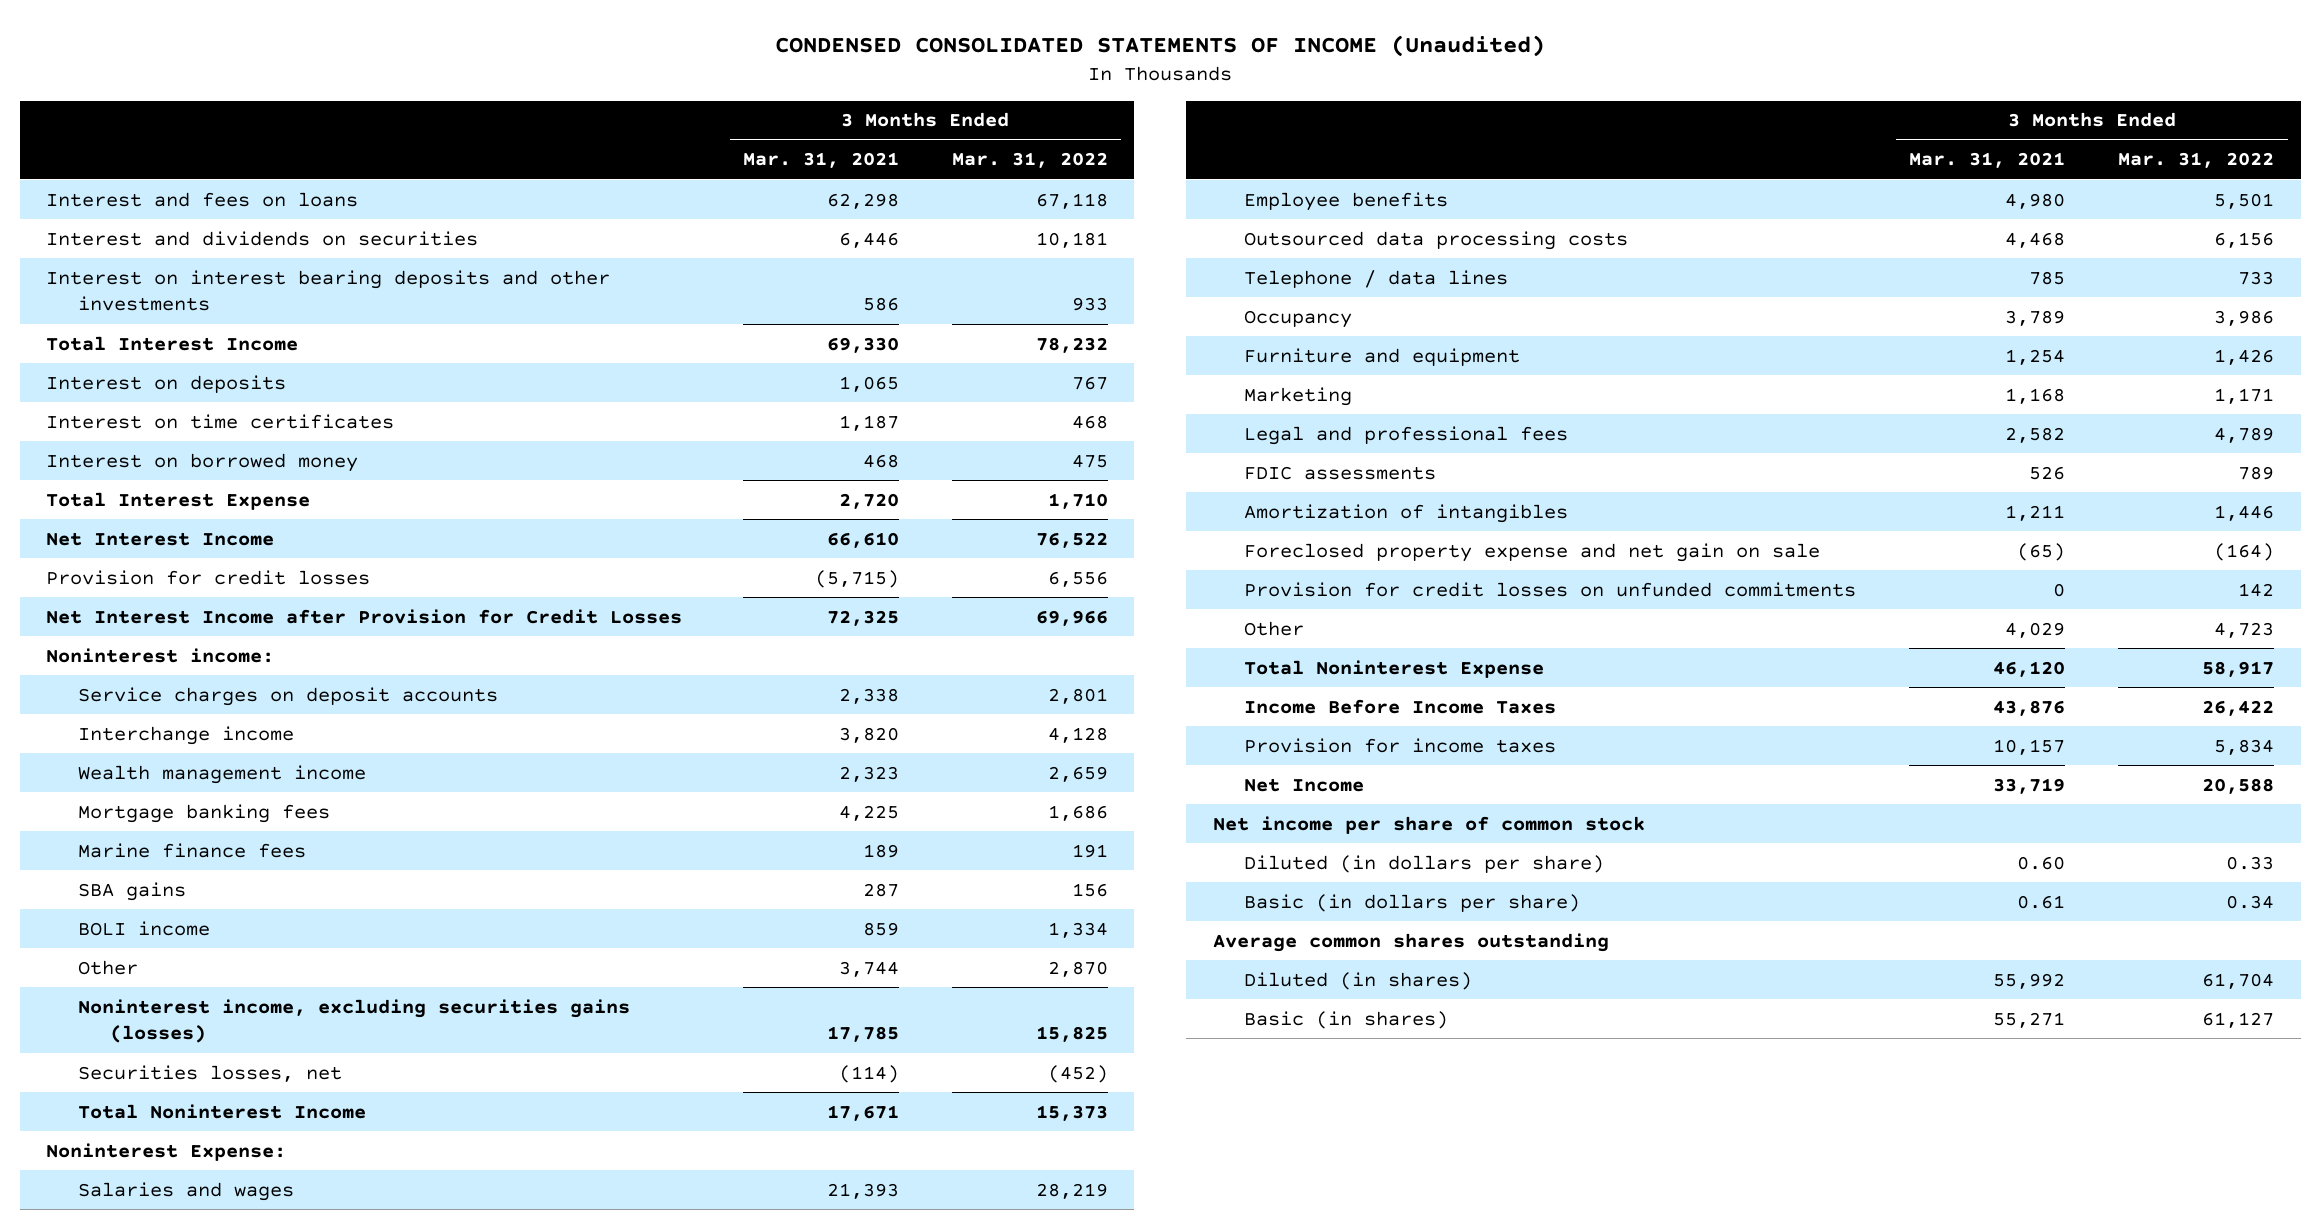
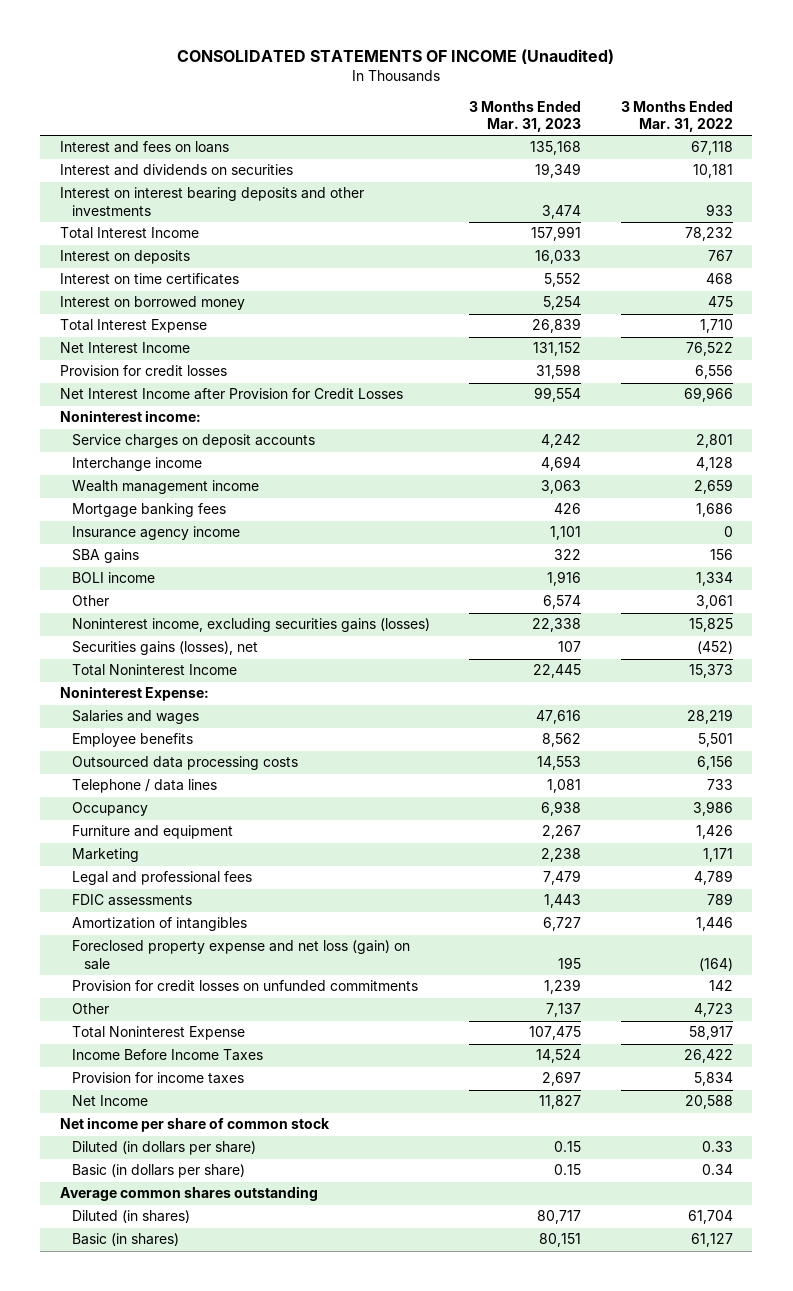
[775,34,1546,57] CONDENSED CONSOLIDATED STATEMENTS OF INCOME (Unaudited) -> [177,49,615,65] CONSOLIDATED STATEMENTS OF INCOME (Unaudited)
[742,152,899,169] Mar. 31, 2021 -> none
none -> [469,100,582,133] 3 Months Ended Mar. 31, 2023
[78,842,307,858] Marine finance fees -> none
none -> [72,526,241,541] Insurance agency income
[1047,960,1108,977] 2,870 -> [695,595,733,610] 3,061
[78,1064,343,1082] Securities losses, net -> [72,641,259,656] Securities gains (losses), net
[1244,542,1821,562] Foreclosed property expense and net gain on sale -> [72,940,411,970] Foreclosed property expense and net loss (gain) on sale

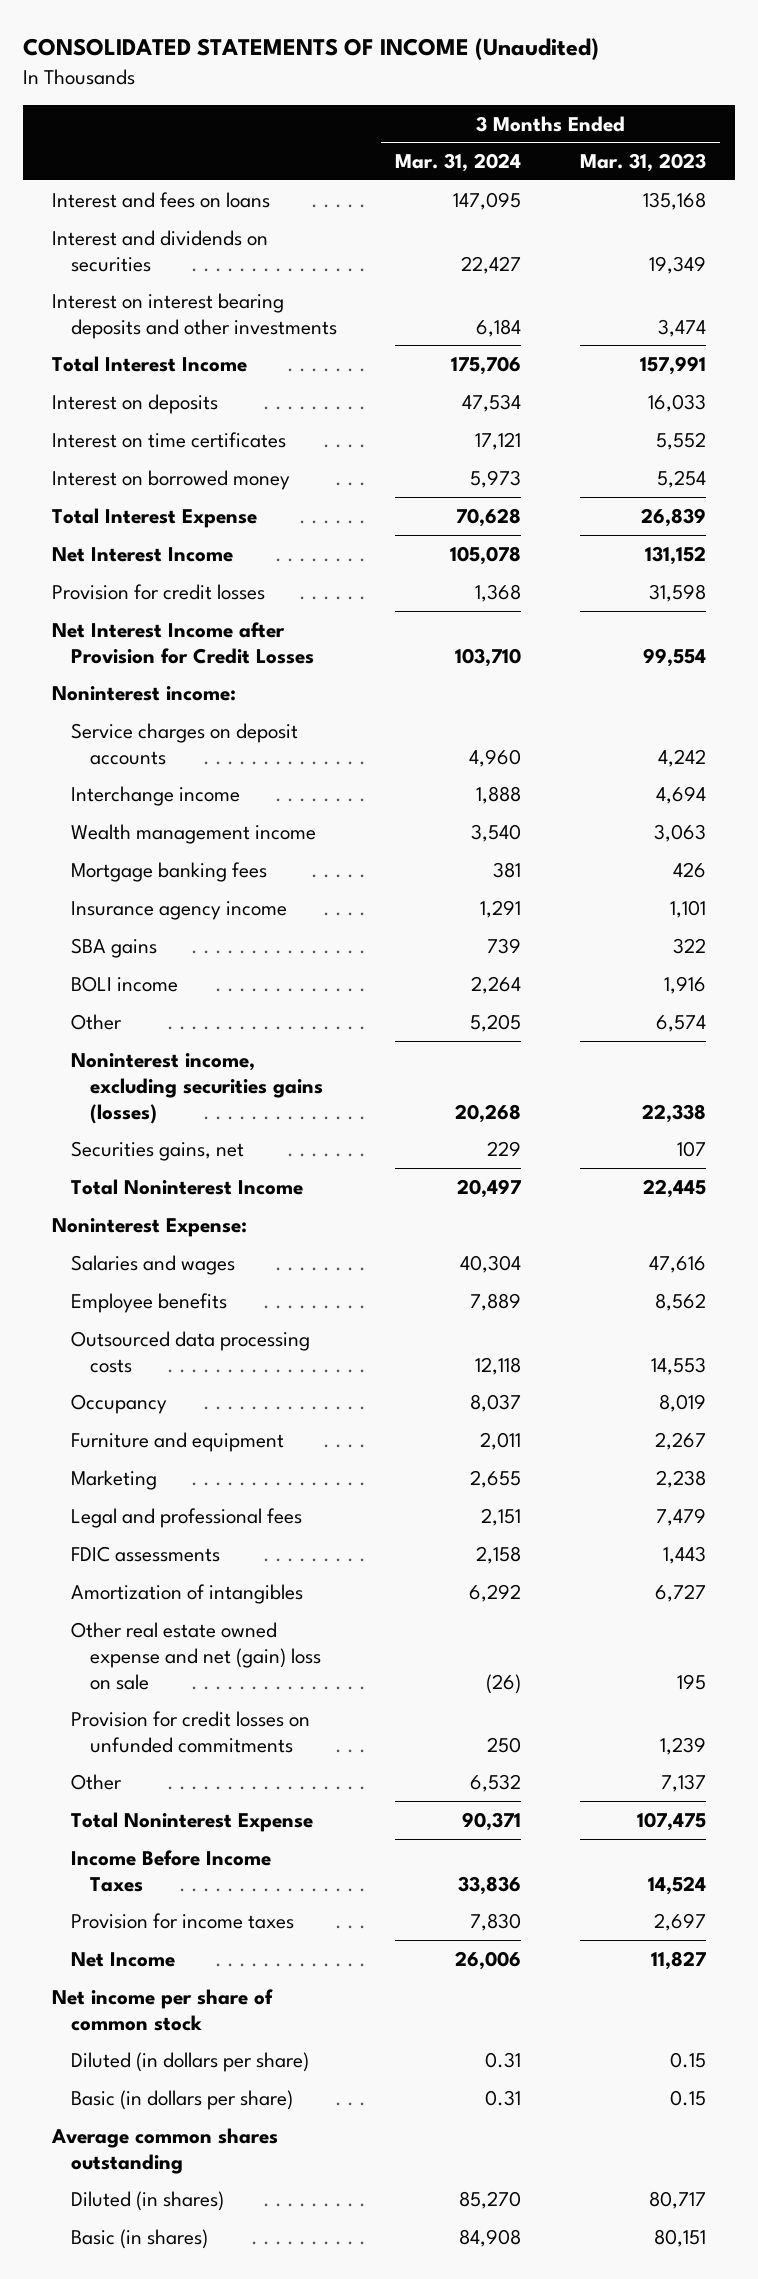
[620,100,733,133] 3 Months Ended Mar. 31, 2022 -> none
none -> [395,153,522,173] Mar. 31, 2024
[72,641,259,656] Securities gains (losses), net -> [70,1140,244,1161] Securities gains, net
[72,779,218,794] Telephone / data lines -> none
[541,801,582,817] 6,938 -> [658,1393,706,1412] 8,019
[72,940,411,970] Foreclosed property expense and net loss (gain) on sale -> [70,1621,321,1690] Other real estate owned expense and net (gain) loss on sale

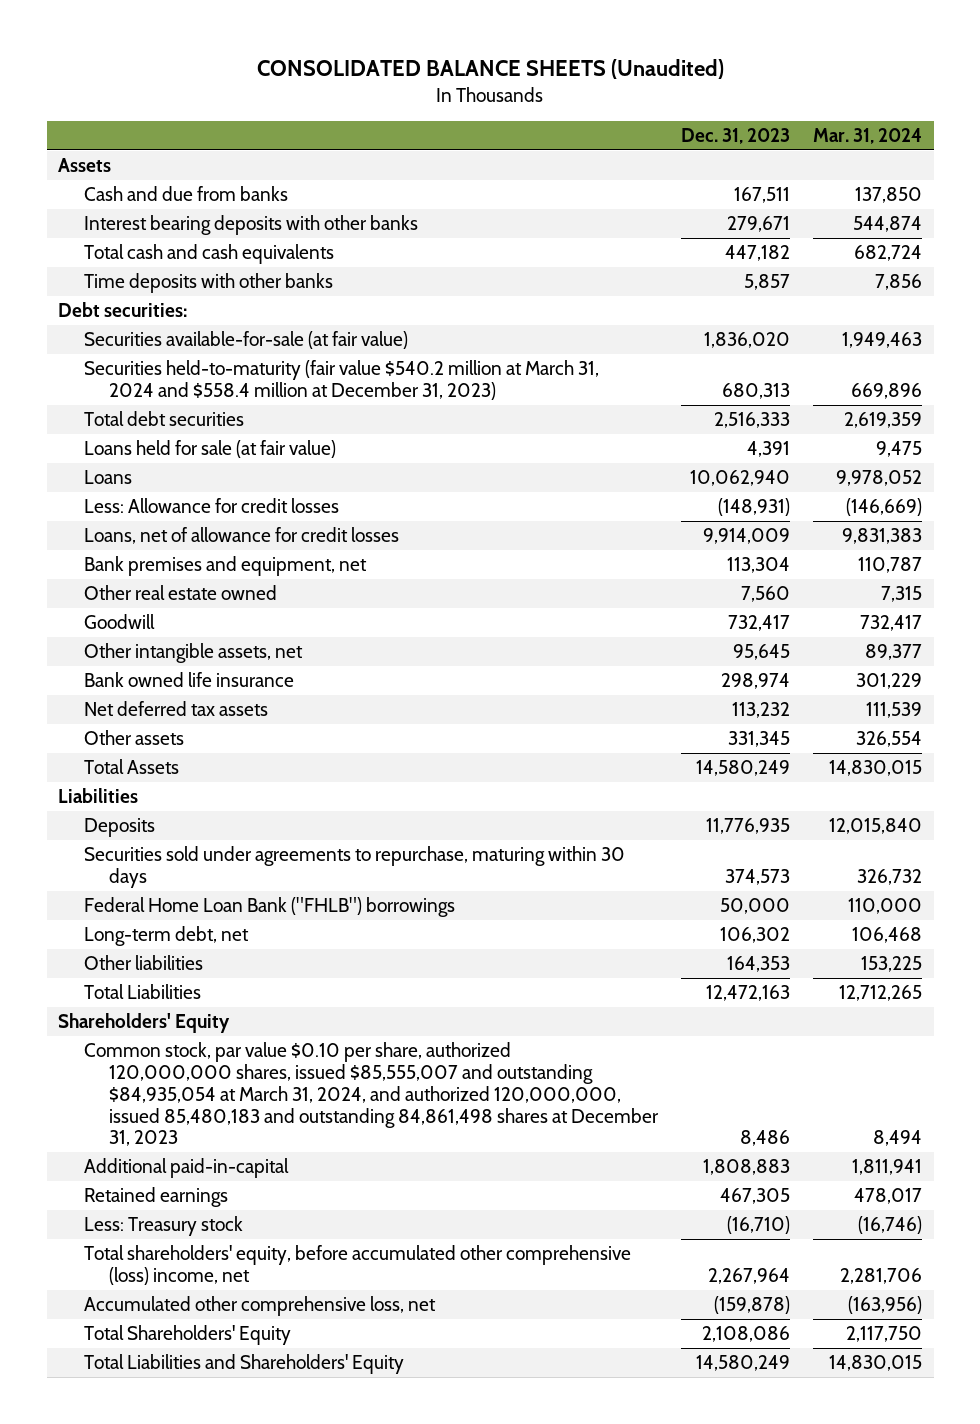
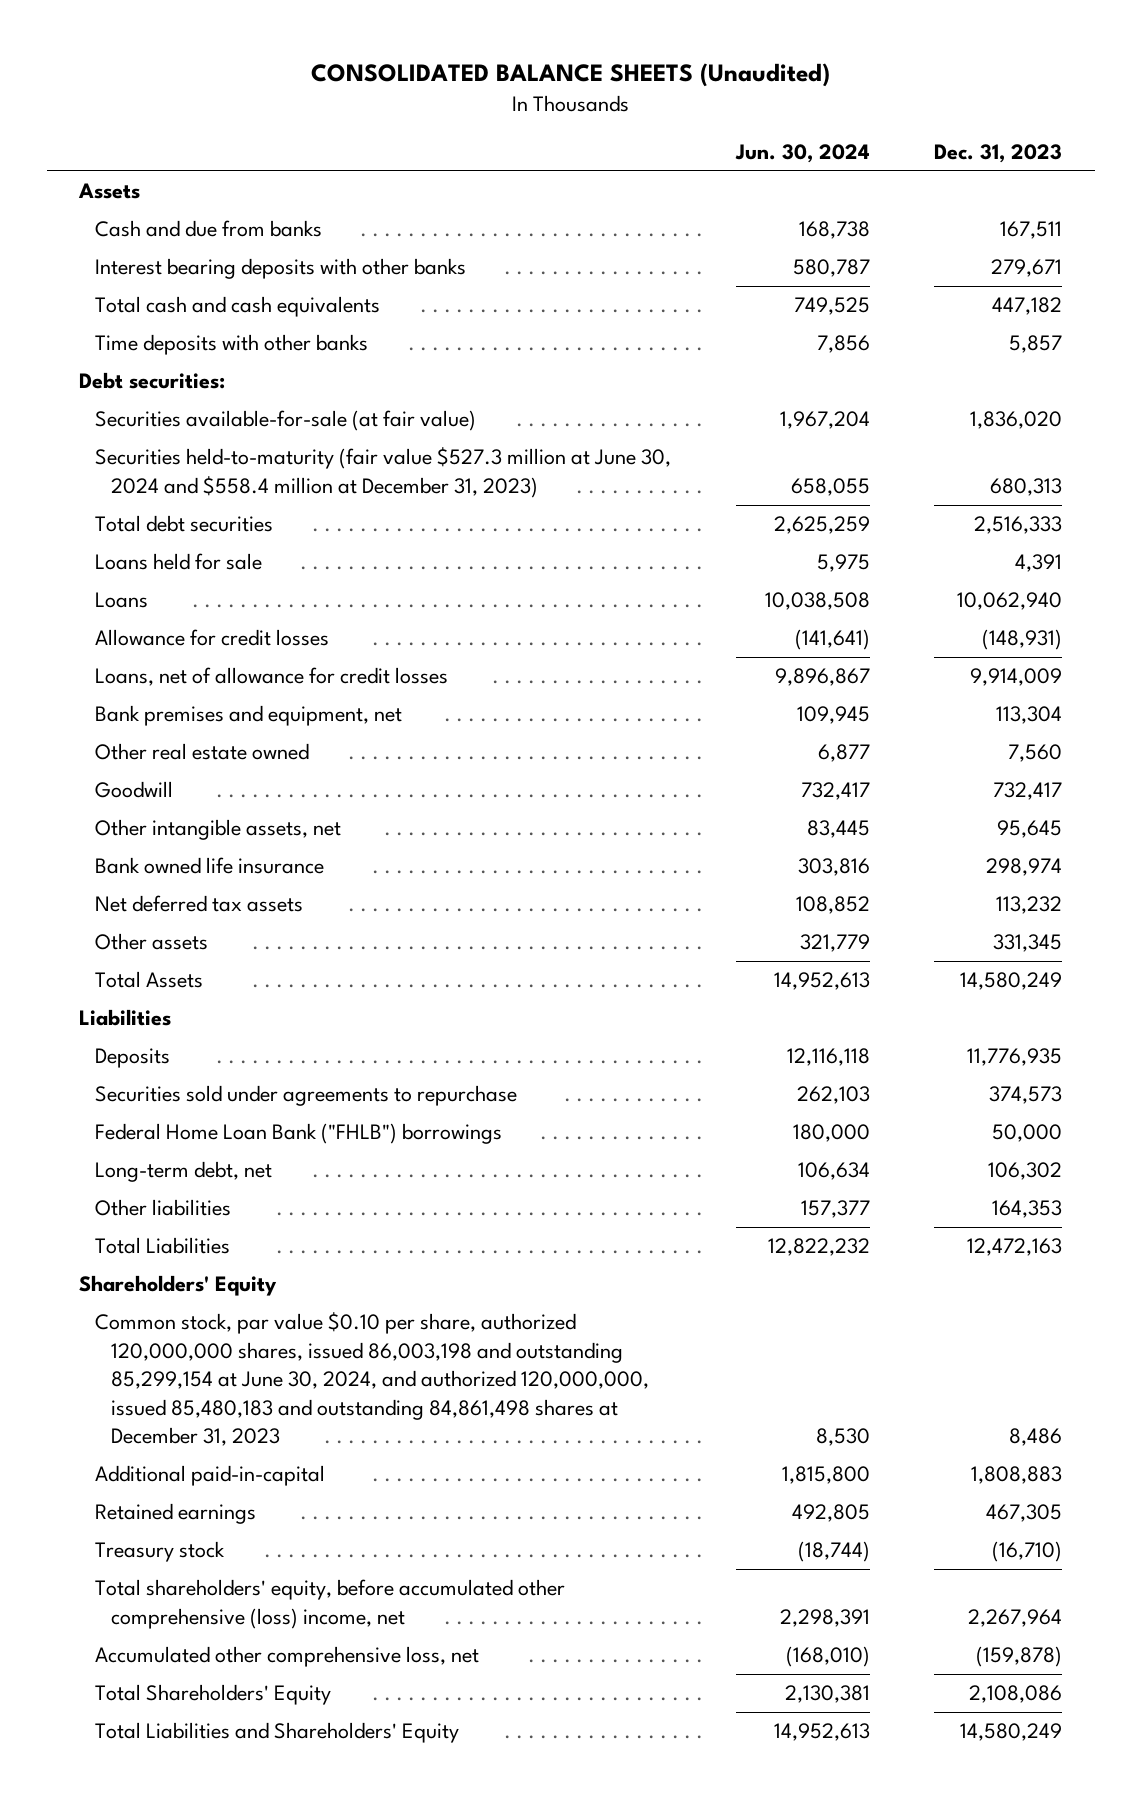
[813,127,923,144] Mar. 31, 2024 -> none
none -> [734,143,870,163] Jun. 30, 2024
[83,360,599,400] Securities held-to-maturity (fair value $540.2 million at March 31, 2024 and $558.4 million at December 31, 2023) -> [94,447,671,498] Securities held-to-maturity (fair value $527.3 million at June 30, 2024 and $558.4 million at December 31, 2023)
[83,440,336,459] Loans held for sale (at fair value) -> [94,553,262,571] Loans held for sale
[83,498,339,514] Less: Allowance for credit losses -> [94,629,329,647] Allowance for credit losses
[83,846,625,888] Securities sold under agreements to repurchase, maturing within 30 days -> [94,1085,517,1107] Securities sold under agreements to repurchase
[83,1042,660,1147] Common stock, par value $0.10 per share, authorized 120,000,000 shares, issued $85,555,007 and outstanding $84,935,054 at March 31, 2024, and authorized 120,000,000, issued 85,480,183 and outstanding 84,861,498 shares at December 31, 2023 -> [94,1312,649,1447] Common stock, par value $0.10 per share, authorized 120,000,000 shares, issued 86,003,198 and outstanding 85,299,154 at June 30, 2024, and authorized 120,000,000, issued 85,480,183 and outstanding 84,861,498 shares at December 31, 2023
[83,1216,243,1237] Less: Treasury stock -> [94,1541,225,1563] Treasury stock

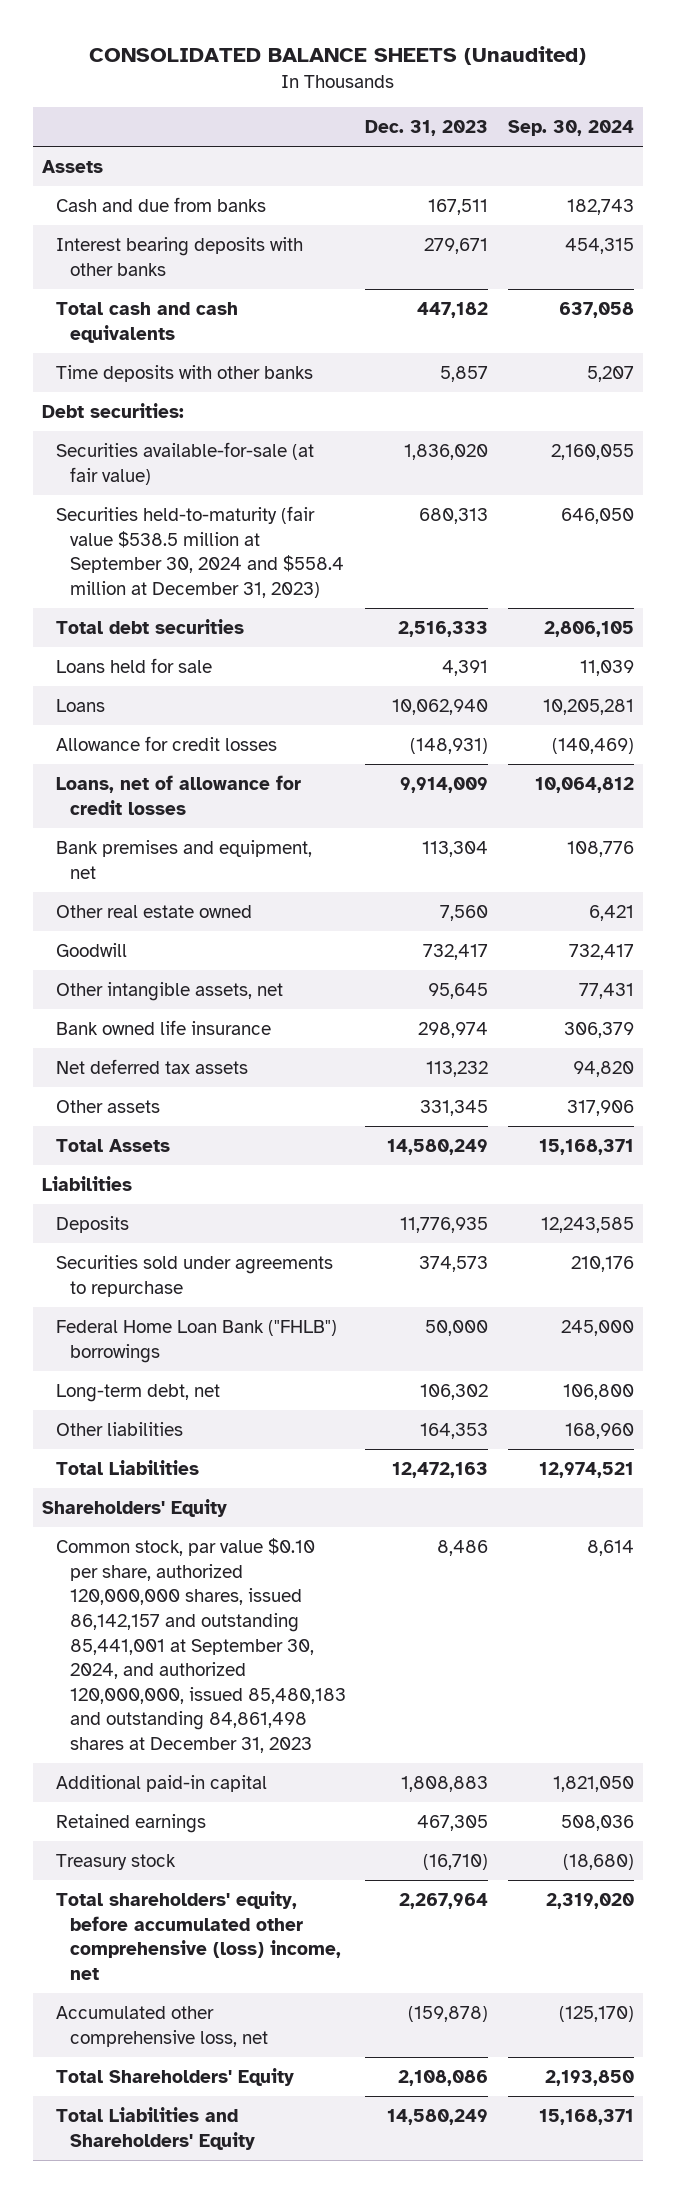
[734,143,870,163] Jun. 30, 2024 -> none
none -> [507,120,634,137] Sep. 30, 2024
[94,447,671,498] Securities held-to-maturity (fair value $527.3 million at June 30, 2024 and $558.4 million at December 31, 2023) -> [56,506,345,598] Securities held-to-maturity (fair value $538.5 million at September 30, 2024 and $558.4 million at December 31, 2023)
[94,1312,649,1447] Common stock, par value $0.10 per share, authorized 120,000,000 shares, issued 86,003,198 and outstanding 85,299,154 at June 30, 2024, and authorized 120,000,000, issued 85,480,183 and outstanding 84,861,498 shares at December 31, 2023 -> [56,1538,347,1754] Common stock, par value $0.10 per share, authorized 120,000,000 shares, issued 86,142,157 and outstanding 85,441,001 at September 30, 2024, and authorized 120,000,000, issued 85,480,183 and outstanding 84,861,498 shares at December 31, 2023
[94,1465,325,1487] Additional paid-in-capital -> [56,1775,268,1793] Additional paid-in capital

